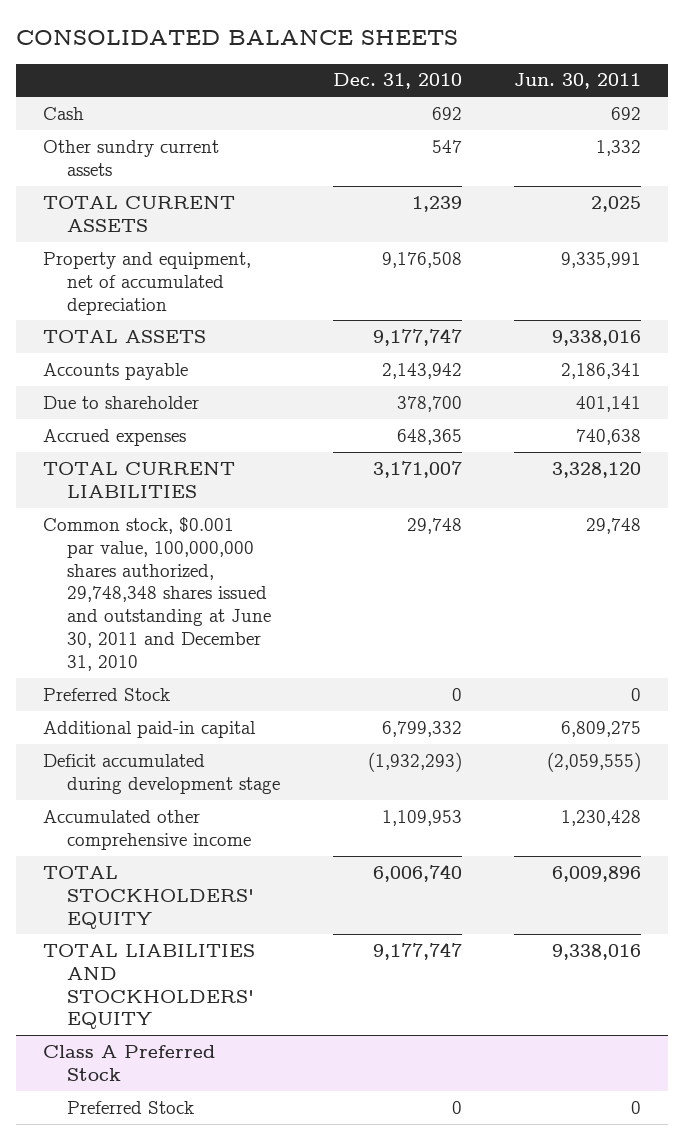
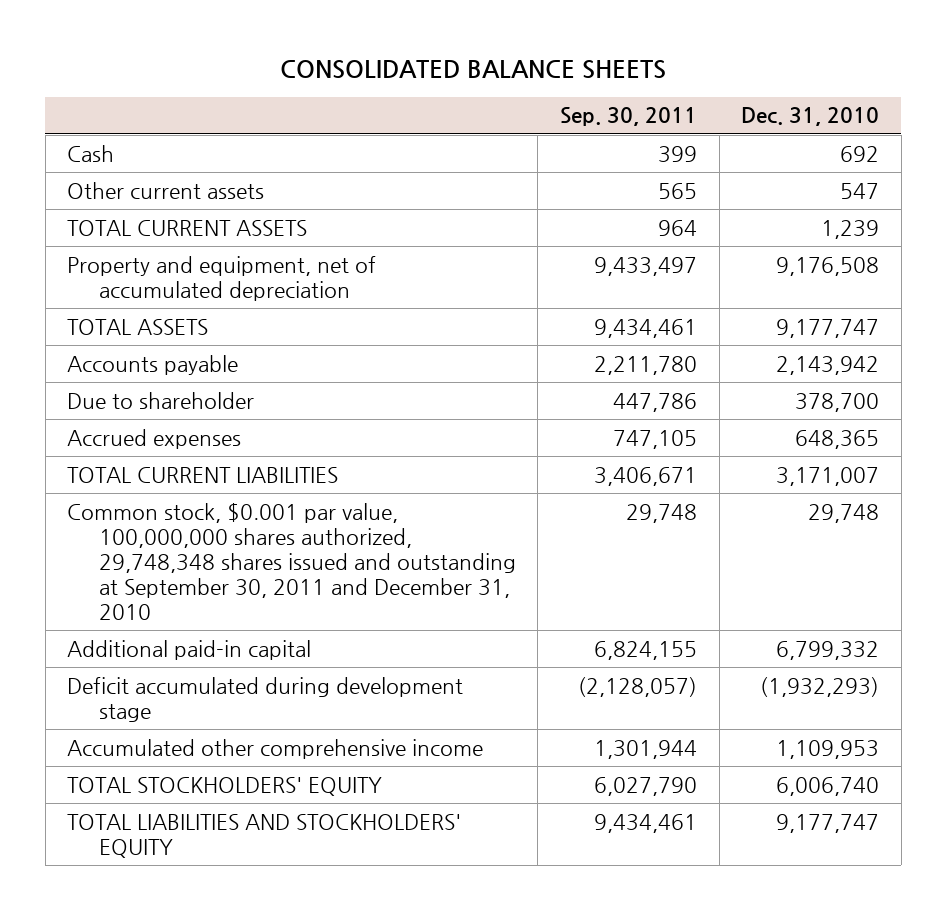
[514,73,642,90] Jun. 30, 2011 -> none
none -> [559,107,697,127] Sep. 30, 2011
[42,139,219,176] Other sundry current assets -> [67,181,265,199] Other current assets
[42,687,170,701] Preferred Stock -> none
[42,516,272,672] Common stock, $0.001 par value, 100,000,000 shares authorized, 29,748,348 shares issued and outstanding at June 30, 2011 and December 31, 2010 -> [67,502,516,620] Common stock, $0.001 par value, 100,000,000 shares authorized, 29,748,348 shares issued and outstanding at September 30, 2011 and December 31, 2010
[42,1044,215,1081] Class A Preferred Stock -> none
[67,1100,195,1114] Preferred Stock -> none

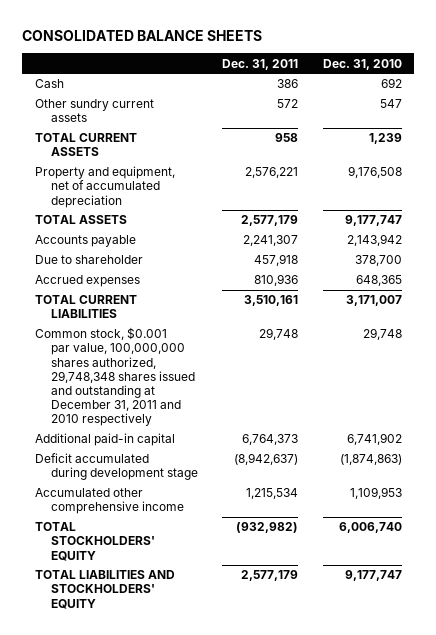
[559,107,697,127] Sep. 30, 2011 -> none
none -> [222,58,299,70] Dec. 31, 2011
[67,181,265,199] Other current assets -> [34,99,154,123] Other sundry current assets
[67,502,516,620] Common stock, $0.001 par value, 100,000,000 shares authorized, 29,748,348 shares issued and outstanding at September 30, 2011 and December 31, 2010 -> [34,327,195,427] Common stock, $0.001 par value, 100,000,000 shares authorized, 29,748,348 shares issued and outstanding at December 31, 2011 and 2010 respectively
[776,640,880,660] 6,799,332 -> [346,433,402,446] 6,741,902
[760,676,880,697] (1,932,293) -> [339,454,402,466] (1,874,863)

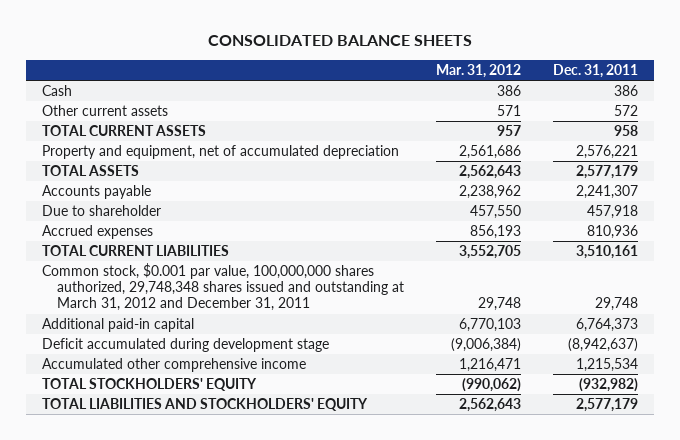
[322,58,402,70] Dec. 31, 2010 -> none
none -> [435,63,521,78] Mar. 31, 2012
[34,99,154,123] Other sundry current assets -> [41,105,168,117] Other current assets
[34,327,195,427] Common stock, $0.001 par value, 100,000,000 shares authorized, 29,748,348 shares issued and outstanding at December 31, 2011 and 2010 respectively -> [41,263,404,312] Common stock, $0.001 par value, 100,000,000 shares authorized, 29,748,348 shares issued and outstanding at March 31, 2012 and December 31, 2011

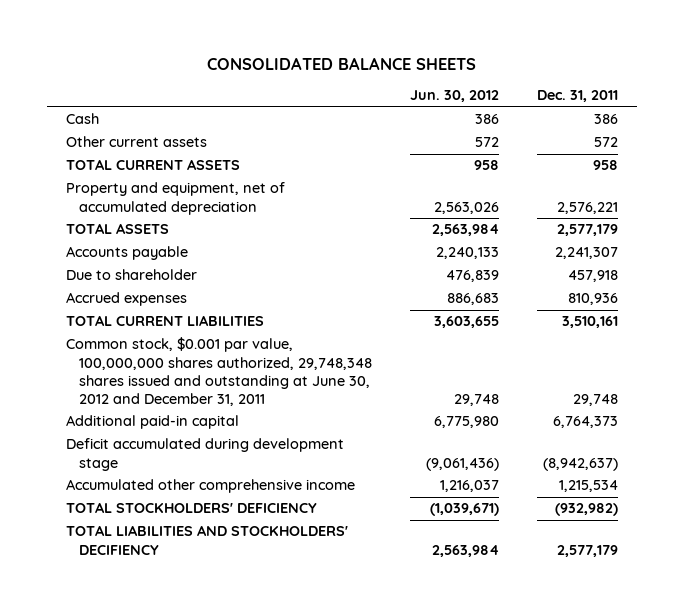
[435,63,521,78] Mar. 31, 2012 -> none
none -> [409,90,499,103] Jun. 30, 2012
[41,263,404,312] Common stock, $0.001 par value, 100,000,000 shares authorized, 29,748,348 shares issued and outstanding at March 31, 2012 and December 31, 2011 -> [66,337,372,407] Common stock, $0.001 par value, 100,000,000 shares authorized, 29,748,348 shares issued and outstanding at June 30, 2012 and December 31, 2011
[41,378,257,392] TOTAL STOCKHOLDERS' EQUITY -> [66,502,318,514] TOTAL STOCKHOLDERS' DEFICIENCY
[41,398,368,412] TOTAL LIABILITIES AND STOCKHOLDERS' EQUITY -> [66,525,349,555] TOTAL LIABILITIES AND STOCKHOLDERS' DECIFIENCY

